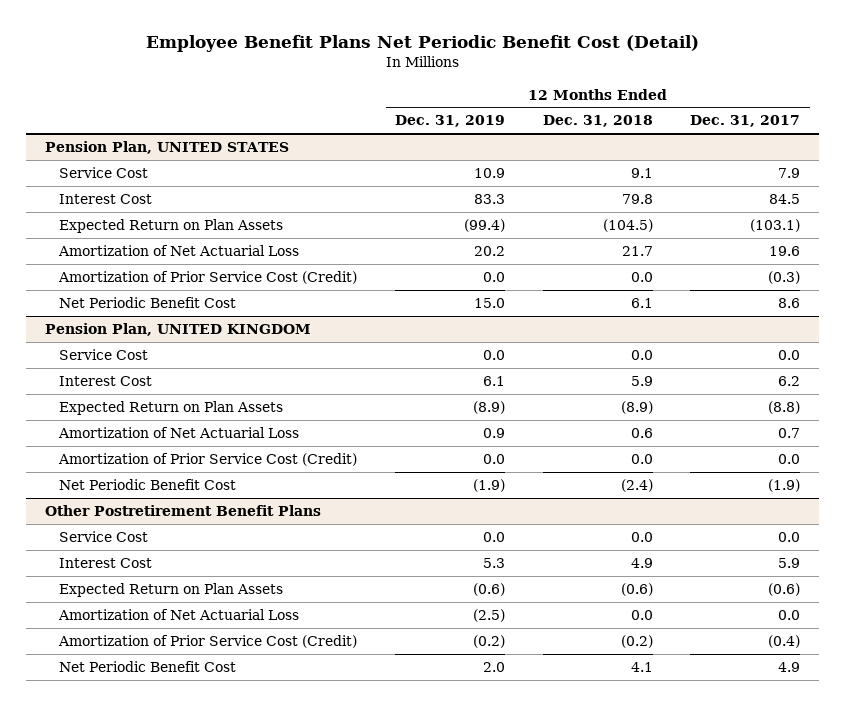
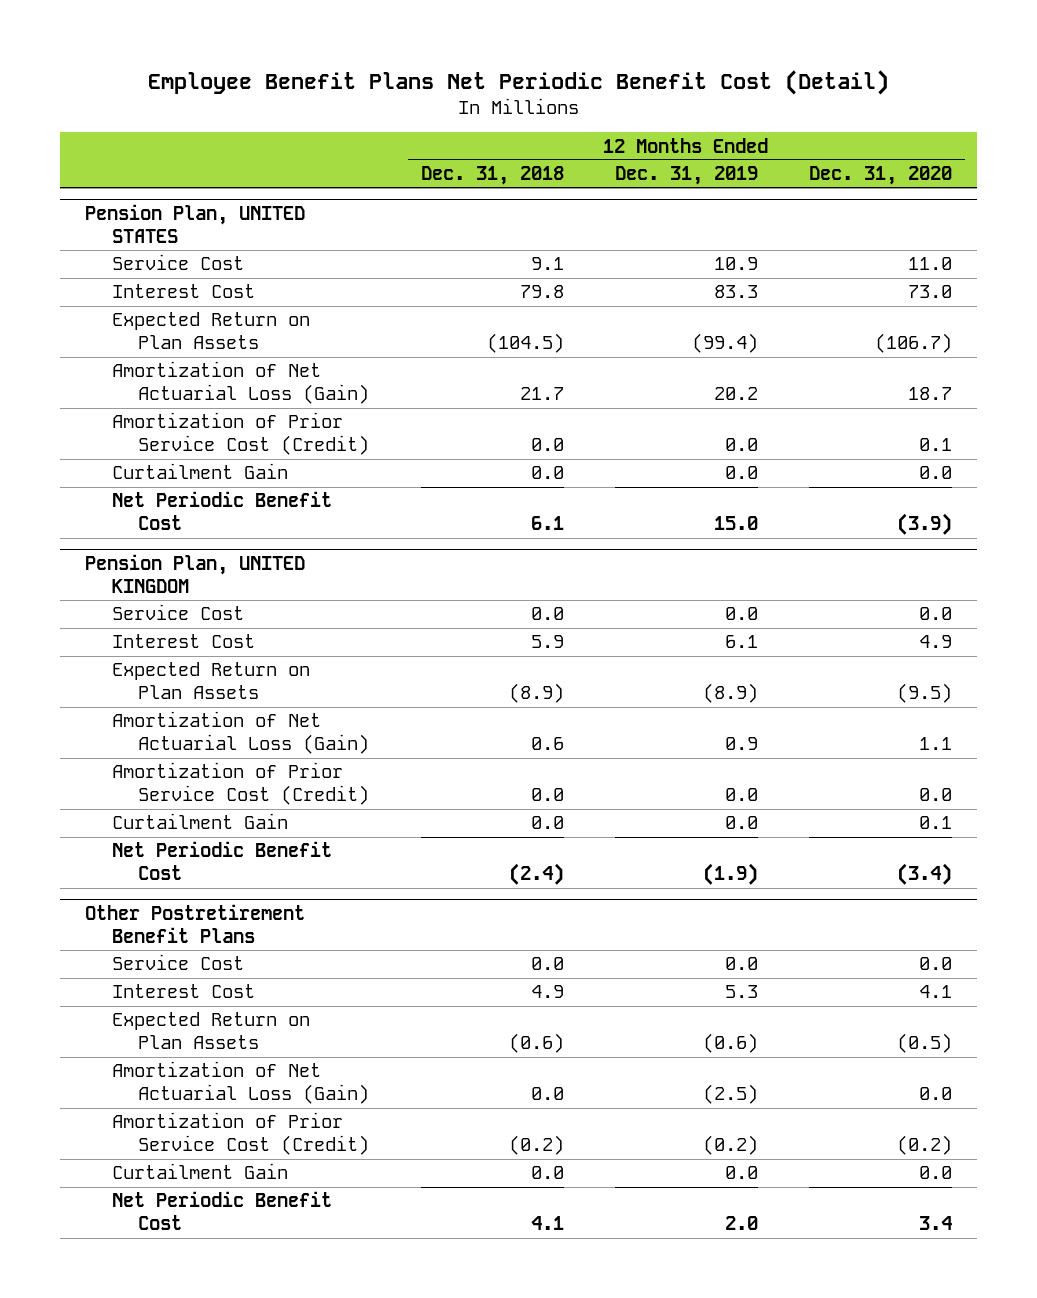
[690,115,801,128] Dec. 31, 2017 -> none
none -> [808,166,952,186] Dec. 31, 2020
[58,245,300,257] Amortization of Net Actuarial Loss -> [111,361,370,405] Amortization of Net Actuarial Loss (Gain)
none -> [111,463,288,480] Curtailment Gain
[58,427,300,439] Amortization of Net Actuarial Loss -> [111,711,370,755] Amortization of Net Actuarial Loss (Gain)
none -> [111,813,288,830] Curtailment Gain
[58,609,300,621] Amortization of Net Actuarial Loss -> [111,1061,370,1105] Amortization of Net Actuarial Loss (Gain)
none -> [111,1163,288,1180] Curtailment Gain

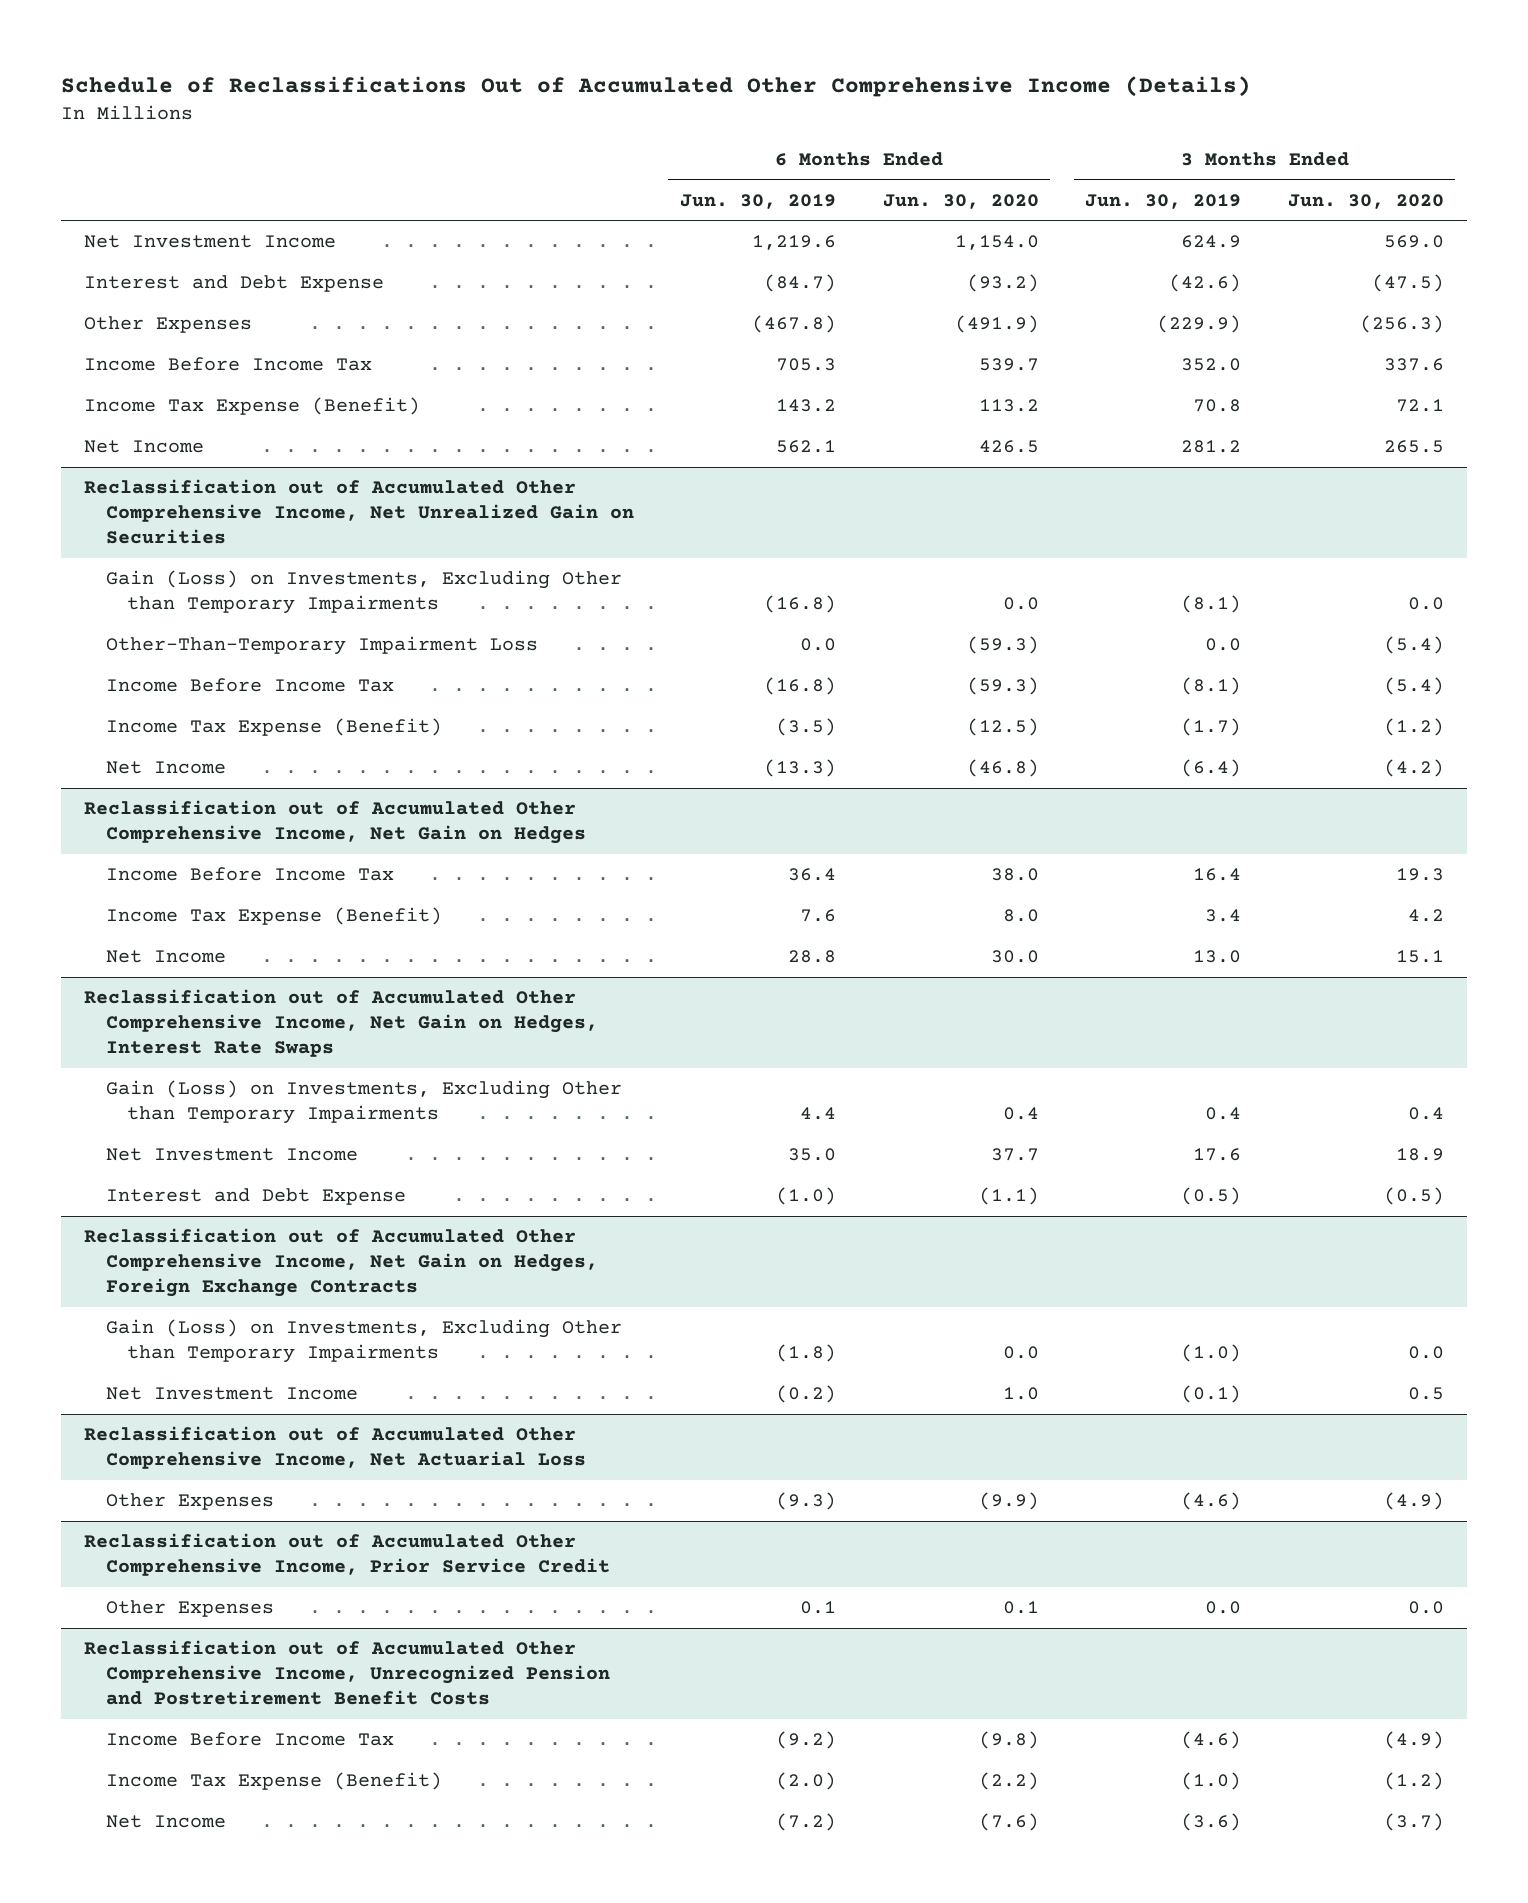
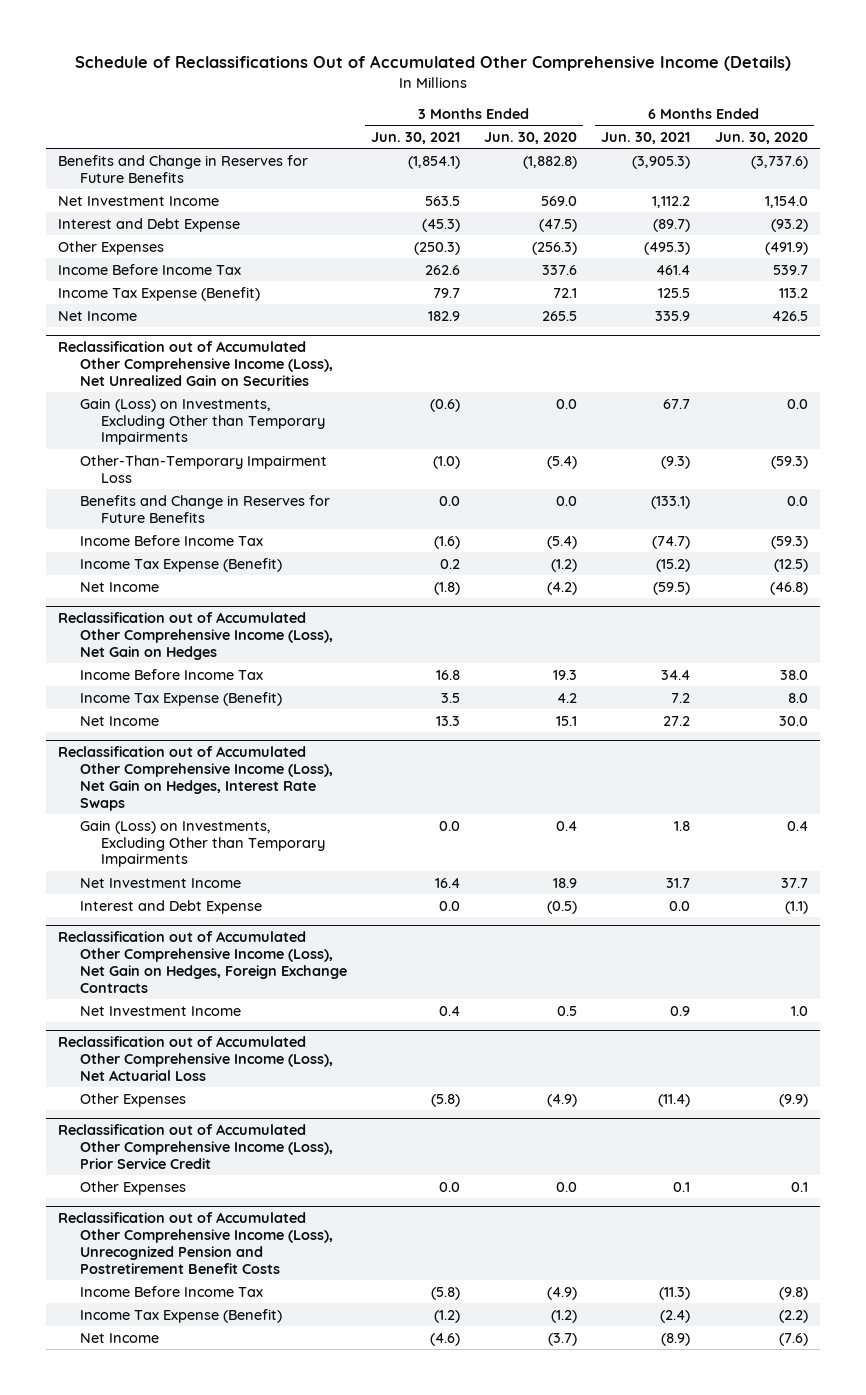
[680,193,837,209] Jun. 30, 2019 -> none
[1085,193,1242,209] Jun. 30, 2019 -> none
none -> [370,131,460,144] Jun. 30, 2021
none -> [601,131,691,144] Jun. 30, 2021
none -> [58,154,309,183] Benefits and Change in Reserves for Future Benefits
[83,479,634,545] Reclassification out of Accumulated Other Comprehensive Income, Net Unrealized Gain on Securities -> [58,341,333,386] Reclassification out of Accumulated Other Comprehensive Income (Loss), Net Unrealized Gain on Securities
none -> [79,494,330,523] Benefits and Change in Reserves for Future Benefits
[83,800,586,845] Reclassification out of Accumulated Other Comprehensive Income, Net Gain on Hedges -> [58,612,333,660] Reclassification out of Accumulated Other Comprehensive Income (Loss), Net Gain on Hedges
[83,989,598,1058] Reclassification out of Accumulated Other Comprehensive Income, Net Gain on Hedges, Interest Rate Swaps -> [58,746,333,811] Reclassification out of Accumulated Other Comprehensive Income (Loss), Net Gain on Hedges, Interest Rate Swaps
[105,1319,622,1364] Gain (Loss) on Investments, Excluding Other than Temporary Impairments -> none
[83,1228,598,1298] Reclassification out of Accumulated Other Comprehensive Income, Net Gain on Hedges, Foreign Exchange Contracts -> [58,931,347,993] Reclassification out of Accumulated Other Comprehensive Income (Loss), Net Gain on Hedges, Foreign Exchange Contracts
[83,1426,586,1470] Reclassification out of Accumulated Other Comprehensive Income, Net Actuarial Loss -> [58,1036,333,1081] Reclassification out of Accumulated Other Comprehensive Income (Loss), Net Actuarial Loss
[83,1533,610,1577] Reclassification out of Accumulated Other Comprehensive Income, Prior Service Credit -> [58,1124,333,1169] Reclassification out of Accumulated Other Comprehensive Income (Loss), Prior Service Credit
[83,1640,610,1706] Reclassification out of Accumulated Other Comprehensive Income, Unrecognized Pension and Postretirement Benefit Costs -> [58,1212,333,1274] Reclassification out of Accumulated Other Comprehensive Income (Loss), Unrecognized Pension and Postretirement Benefit Costs

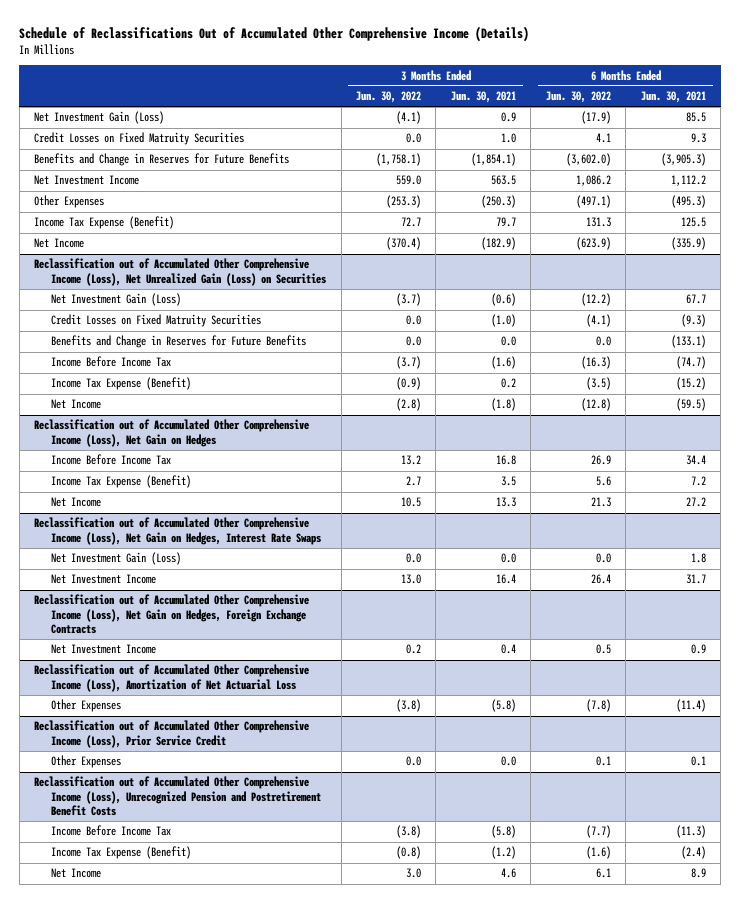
[484,131,578,144] Jun. 30, 2020 -> none
[714,131,808,144] Jun. 30, 2020 -> none
none -> [355,91,421,104] Jun. 30, 2022
none -> [545,91,611,104] Jun. 30, 2022
none -> [34,111,165,125] Net Investment Gain (Loss)
none -> [34,132,245,146] Credit Losses on Fixed Matruity Securities
[58,217,241,232] Interest and Debt Expense -> none
[58,263,242,275] Income Before Income Tax -> none
[427,310,460,321] 182.9 -> [480,237,516,251] (182.9)
[655,310,691,321] 335.9 -> [670,237,706,251] (335.9)
[58,341,333,386] Reclassification out of Accumulated Other Comprehensive Income (Loss), Net Unrealized Gain on Securities -> [34,258,327,286] Reclassification out of Accumulated Other Comprehensive Income (Loss), Net Unrealized Gain (Loss) on Securities
[79,397,326,446] Gain (Loss) on Investments, Excluding Other than Temporary Impairments -> [51,293,182,307] Net Investment Gain (Loss)
[79,454,327,483] Other-Than-Temporary Impairment Loss -> [51,314,262,328] Credit Losses on Fixed Matruity Securities
[79,819,326,868] Gain (Loss) on Investments, Excluding Other than Temporary Impairments -> none
none -> [51,552,182,566] Net Investment Gain (Loss)
[79,899,262,914] Interest and Debt Expense -> none
[58,1036,333,1081] Reclassification out of Accumulated Other Comprehensive Income (Loss), Net Actuarial Loss -> [34,664,310,692] Reclassification out of Accumulated Other Comprehensive Income (Loss), Amortization of Net Actuarial Loss
[429,1332,460,1346] (4.6) -> [500,868,516,879] 4.6
[661,1332,691,1346] (8.9) -> [690,868,706,879] 8.9

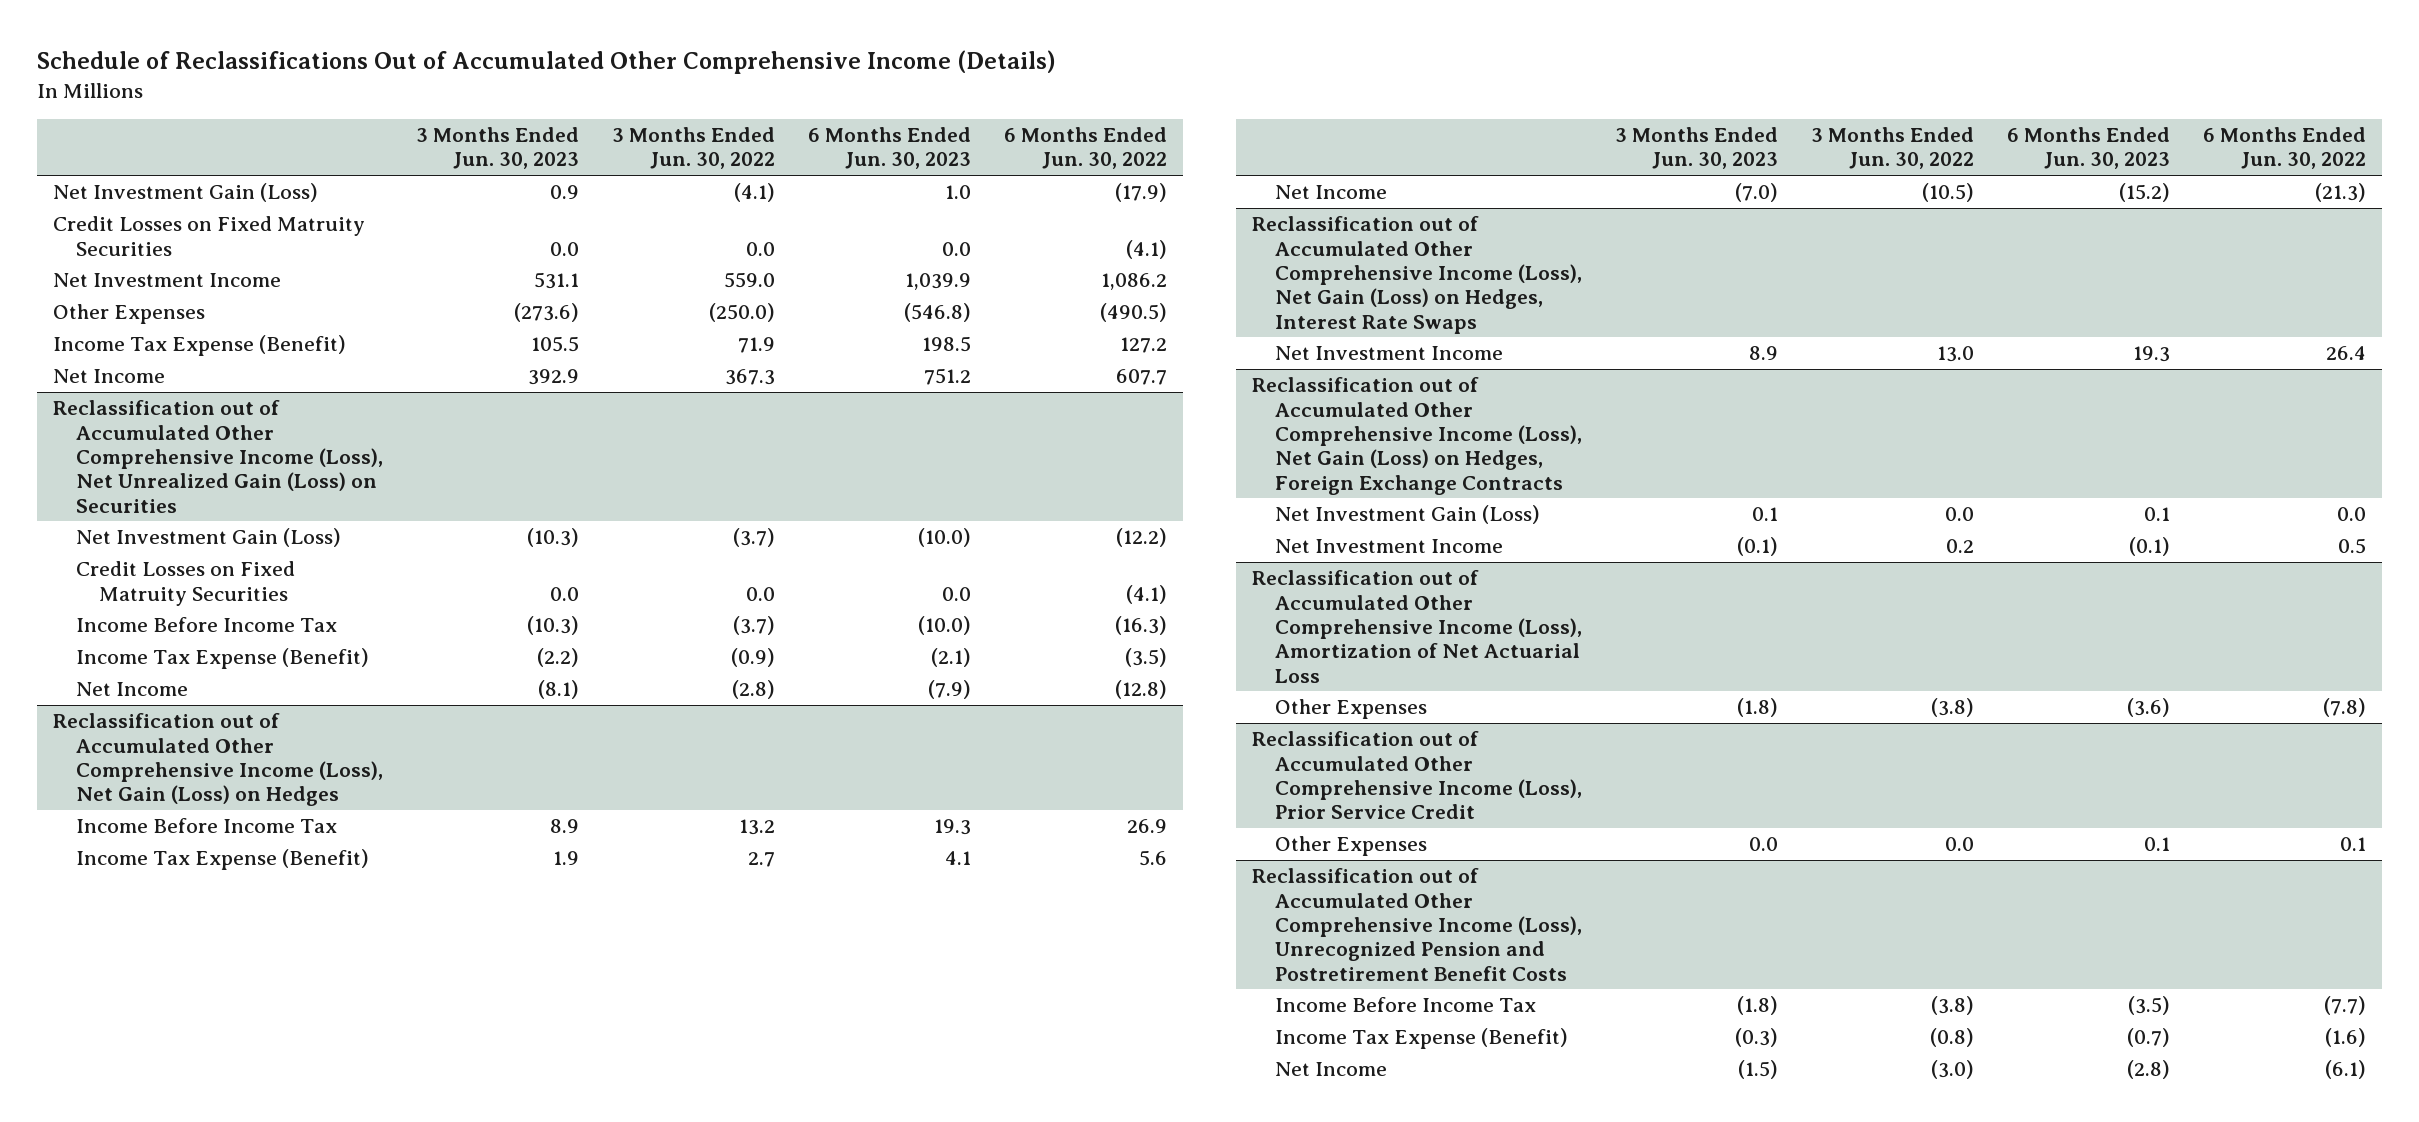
[450,91,516,104] Jun. 30, 2021 -> none
[640,91,706,104] Jun. 30, 2021 -> none
none -> [415,127,579,170] 3 Months Ended Jun. 30, 2023
none -> [807,127,971,170] 6 Months Ended Jun. 30, 2023
[34,153,290,167] Benefits and Change in Reserves for Future Benefits -> none
[595,133,611,144] 4.1 -> [1125,239,1167,259] (4.1)
[385,195,421,209] (253.3) -> [708,303,775,323] (250.0)
[575,195,611,209] (497.1) -> [1099,303,1167,323] (490.5)
[400,217,421,228] 72.7 -> [737,337,775,354] 71.9
[585,217,611,228] 131.3 -> [1119,337,1167,354] 127.2
[385,237,421,251] (370.4) -> [724,369,775,386] 367.3
[575,237,611,251] (623.9) -> [1115,369,1167,386] 607.7
[51,335,307,349] Benefits and Change in Reserves for Future Benefits -> none
[34,419,310,447] Reclassification out of Accumulated Other Comprehensive Income (Loss), Net Gain on Hedges -> [53,713,383,807] Reclassification out of Accumulated Other Comprehensive Income (Loss), Net Gain (Loss) on Hedges
[51,552,182,566] Net Investment Gain (Loss) -> none
[400,497,421,508] 10.5 -> [1921,183,1974,203] (10.5)
[590,497,611,508] 21.3 -> [2314,183,2366,203] (21.3)
[34,517,322,545] Reclassification out of Accumulated Other Comprehensive Income (Loss), Net Gain on Hedges, Interest Rate Swaps -> [1252,216,1582,334] Reclassification out of Accumulated Other Comprehensive Income (Loss), Net Gain (Loss) on Hedges, Interest Rate Swaps
[34,594,310,634] Reclassification out of Accumulated Other Comprehensive Income (Loss), Net Gain on Hedges, Foreign Exchange Contracts -> [1252,377,1582,495] Reclassification out of Accumulated Other Comprehensive Income (Loss), Net Gain (Loss) on Hedges, Foreign Exchange Contracts
none -> [1274,505,1540,525] Net Investment Gain (Loss)
[405,868,421,879] 3.0 -> [1930,1060,1974,1080] (3.0)
[595,868,611,879] 6.1 -> [2324,1060,2366,1080] (6.1)

